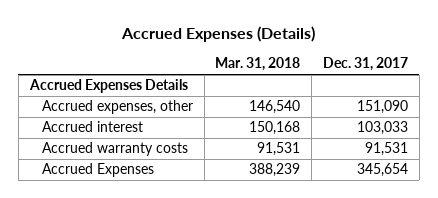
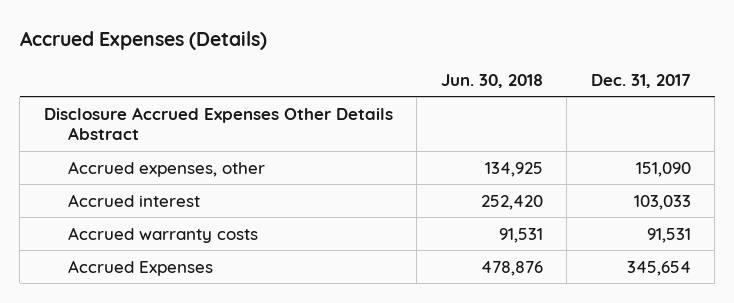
[215,57,301,72] Mar. 31, 2018 -> none
none -> [440,73,543,88] Jun. 30, 2018
[28,79,188,94] Accrued Expenses Details -> [43,106,393,141] Disclosure Accrued Expenses Other Details Abstract

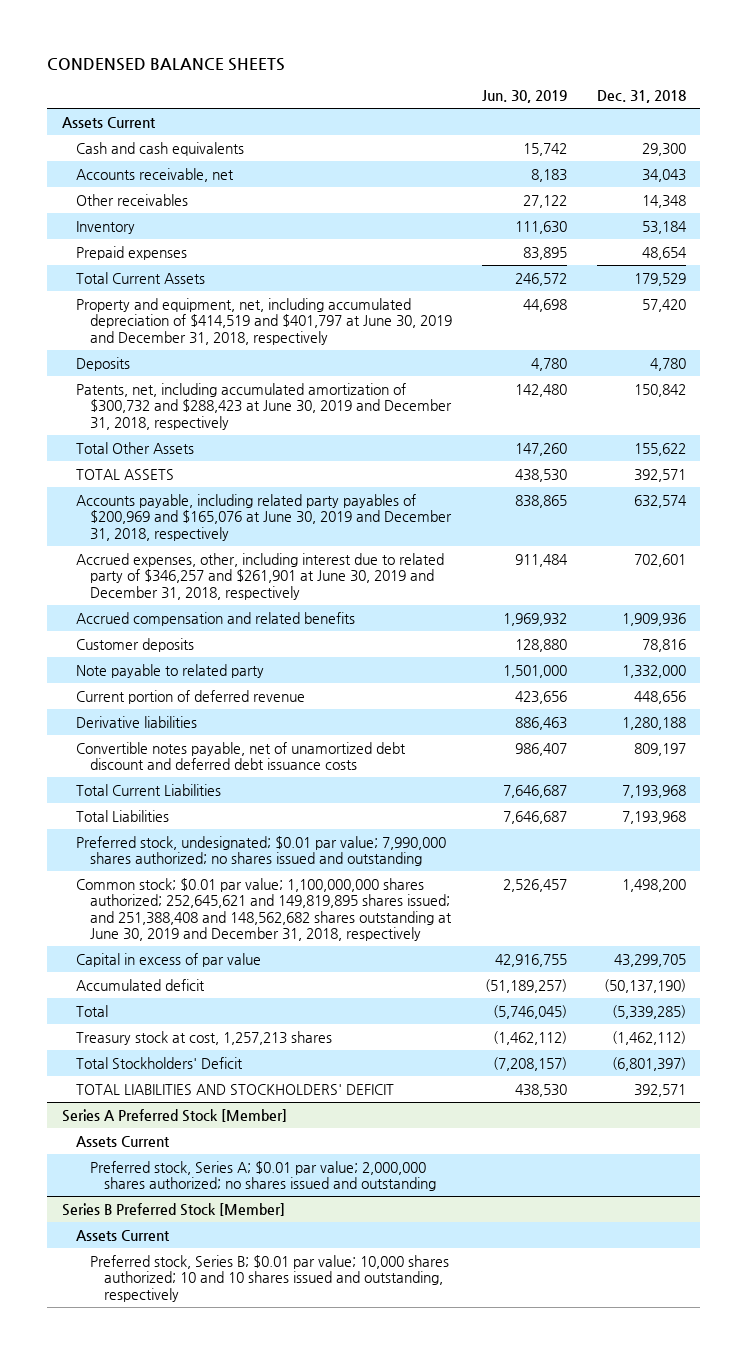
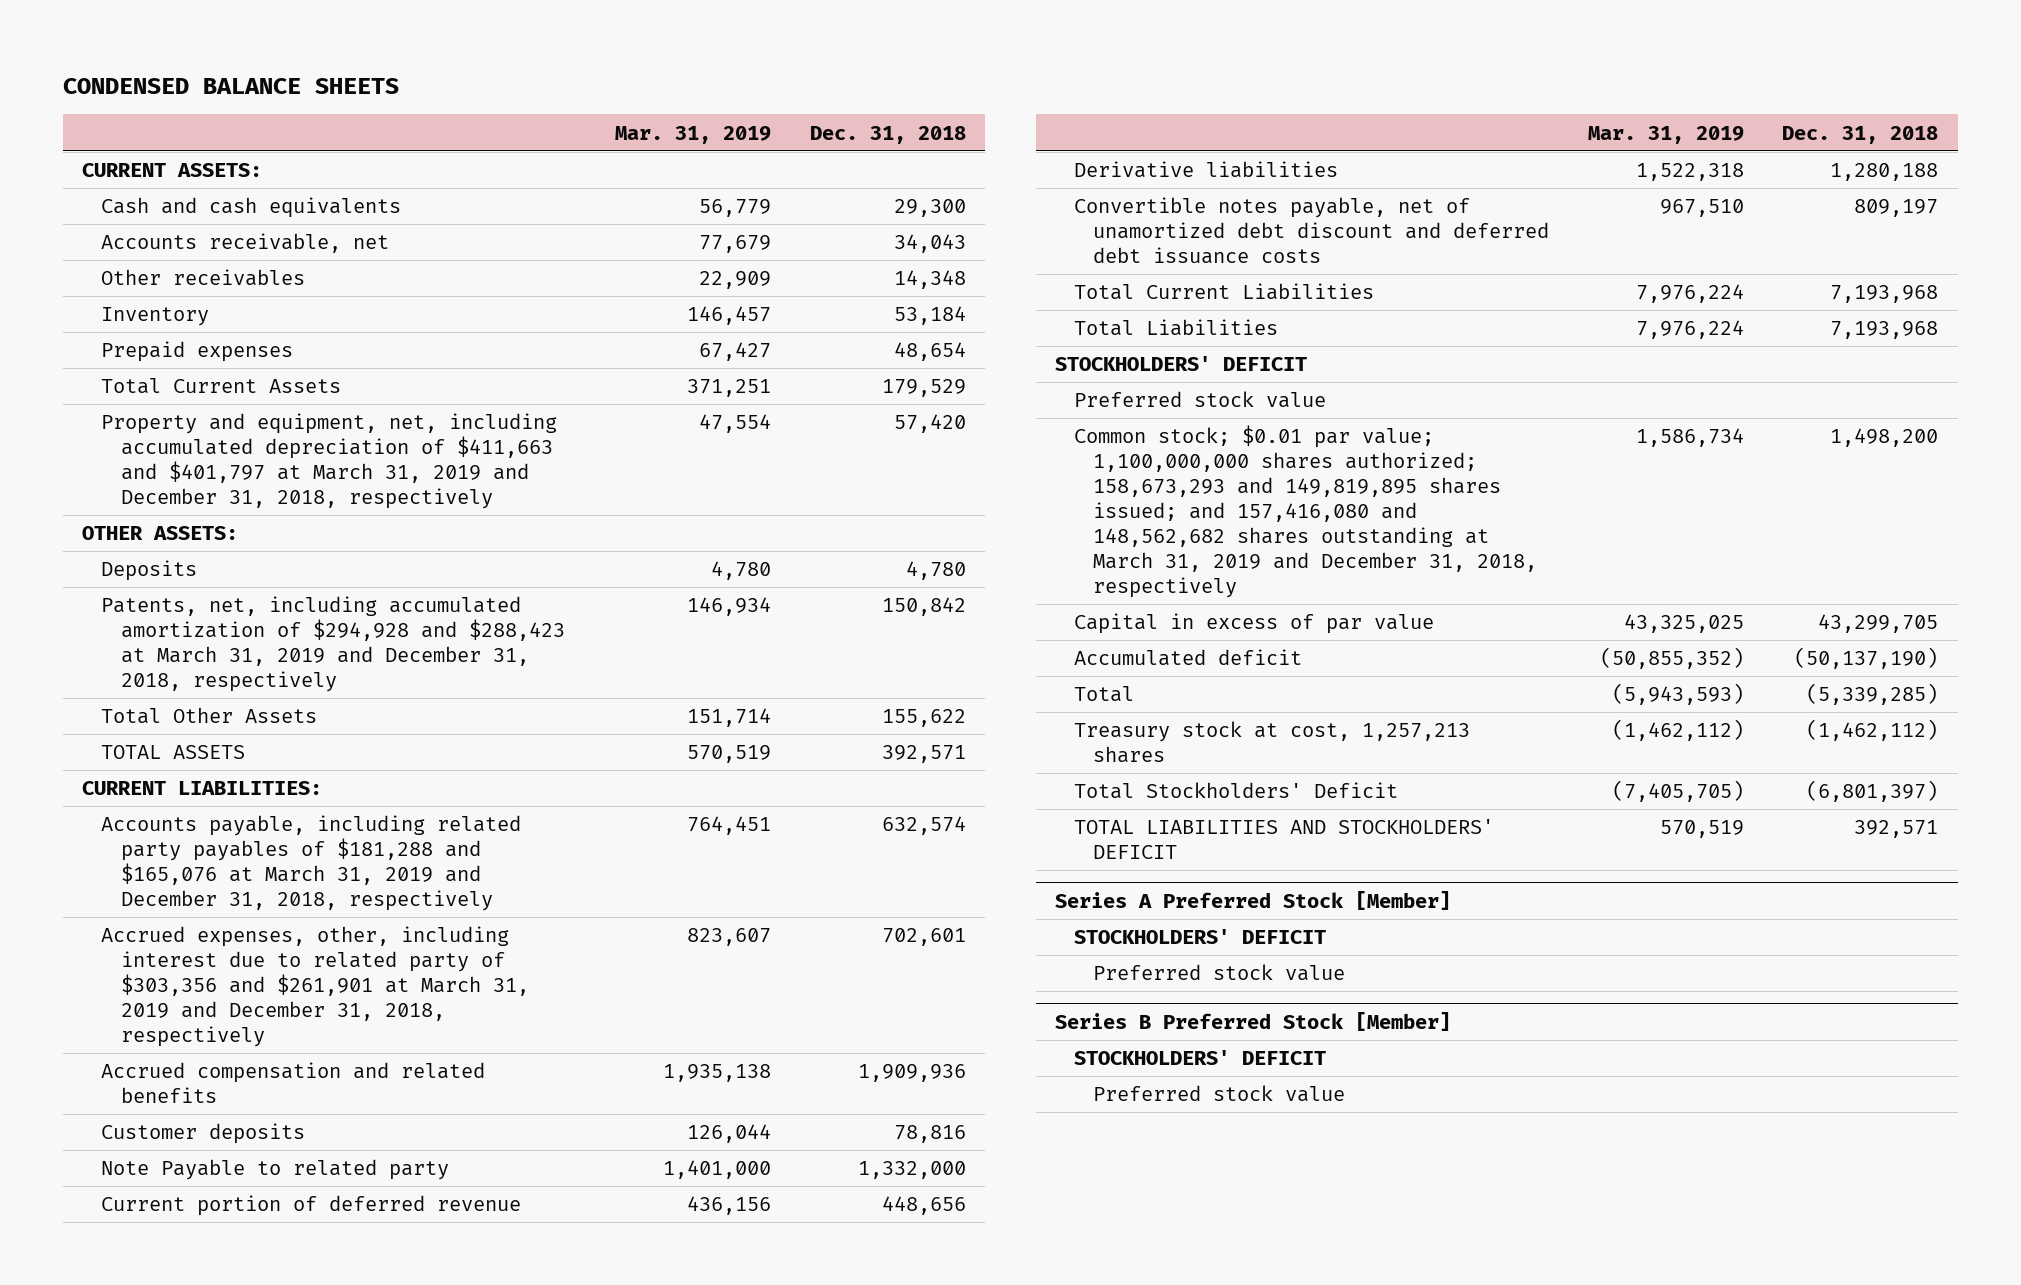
[481,90,567,104] Jun. 30, 2019 -> none
none -> [615,125,772,144] Mar. 31, 2019
[61,116,156,128] Assets Current -> [82,163,263,178] CURRENT ASSETS:
[76,297,453,345] Property and equipment, net, including accumulated depreciation of $414,519 and $401,797 at June 30, 2019 and December 31, 2018, respectively -> [101,413,558,510] Property and equipment, net, including accumulated depreciation of $411,663 and $401,797 at March 31, 2019 and December 31, 2018, respectively
none -> [82,526,239,541] OTHER ASSETS:
[76,382,453,430] Patents, net, including accumulated amortization of $300,732 and $288,423 at June 30, 2019 and December 31, 2018, respectively -> [101,596,565,693] Patents, net, including accumulated amortization of $294,928 and $288,423 at March 31, 2019 and December 31, 2018, respectively
none -> [82,781,323,796] CURRENT LIABILITIES:
[76,493,453,541] Accounts payable, including related party payables of $200,969 and $165,076 at June 30, 2019 and December 31, 2018, respectively -> [101,815,522,912] Accounts payable, including related party payables of $181,288 and $165,076 at March 31, 2019 and December 31, 2018, respectively
[76,552,445,600] Accrued expenses, other, including interest due to related party of $346,257 and $261,901 at June 30, 2019 and December 31, 2018, respectively -> [101,926,529,1048] Accrued expenses, other, including interest due to related party of $303,356 and $261,901 at March 31, 2019 and December 31, 2018, respectively
[76,663,265,678] Note payable to related party -> [101,1159,450,1181] Note Payable to related party
none -> [1054,356,1307,372] STOCKHOLDERS' DEFICIT
[76,835,447,867] Preferred stock, undesignated; $0.01 par value; 7,990,000 shares authorized; no shares issued and outstanding -> [1073,391,1326,409] Preferred stock value
[76,877,453,942] Common stock; $0.01 par value; 1,100,000,000 shares authorized; 252,645,621 and 149,819,895 shares issued; and 251,388,408 and 148,562,682 shares outstanding at June 30, 2019 and December 31, 2018, respectively -> [1073,425,1538,598] Common stock; $0.01 par value; 1,100,000,000 shares authorized; 158,673,293 and 149,819,895 shares issued; and 157,416,080 and 148,562,682 shares outstanding at March 31, 2019 and December 31, 2018, respectively
[76,1135,171,1147] Assets Current -> none
[90,1160,437,1192] Preferred stock, Series A; $0.01 par value; 2,000,000 shares authorized; no shares issued and outstanding -> none
none -> [1073,929,1326,945] STOCKHOLDERS' DEFICIT
none -> [1093,964,1346,982] Preferred stock value
[76,1229,171,1241] Assets Current -> none
[90,1254,450,1302] Preferred stock, Series B; $0.01 par value; 10,000 shares authorized; 10 and 10 shares issued and outstanding, respectively -> none
none -> [1073,1050,1326,1066] STOCKHOLDERS' DEFICIT
none -> [1093,1085,1346,1103] Preferred stock value

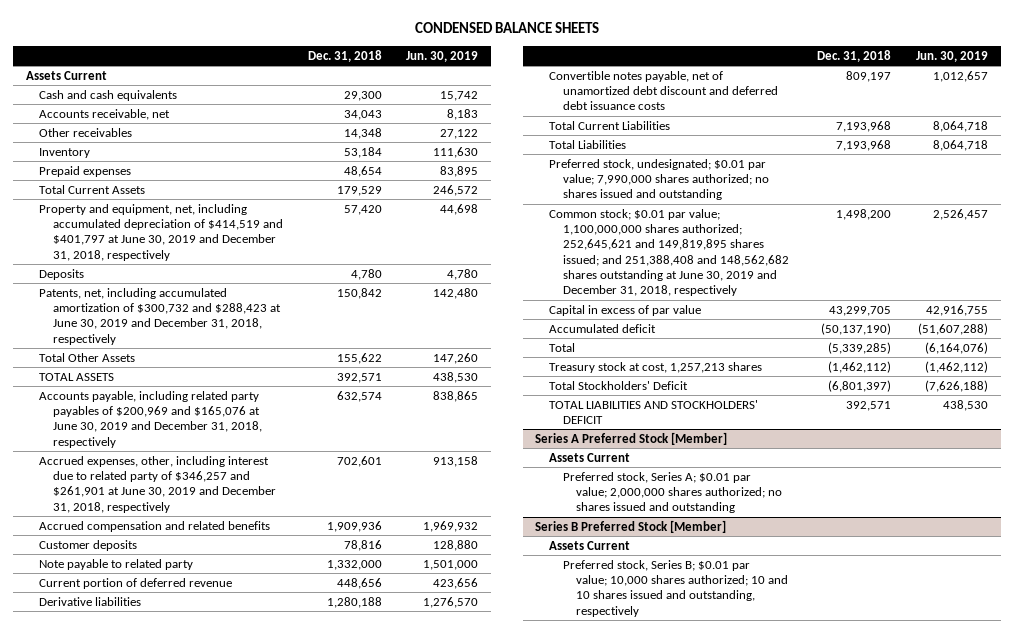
[615,125,772,144] Mar. 31, 2019 -> none
none -> [406,50,479,62] Jun. 30, 2019
[82,163,263,178] CURRENT ASSETS: -> [25,70,107,80] Assets Current
[82,526,239,541] OTHER ASSETS: -> none
[101,413,558,510] Property and equipment, net, including accumulated depreciation of $411,663 and $401,797 at March 31, 2019 and December 31, 2018, respectively -> [39,203,283,261] Property and equipment, net, including accumulated depreciation of $414,519 and $401,797 at June 30, 2019 and December 31, 2018, respectively
[101,596,565,693] Patents, net, including accumulated amortization of $294,928 and $288,423 at March 31, 2019 and December 31, 2018, respectively -> [39,287,281,345] Patents, net, including accumulated amortization of $300,732 and $288,423 at June 30, 2019 and December 31, 2018, respectively
[82,781,323,796] CURRENT LIABILITIES: -> none
[101,815,522,912] Accounts payable, including related party payables of $181,288 and $165,076 at March 31, 2019 and December 31, 2018, respectively -> [39,390,262,448] Accounts payable, including related party payables of $200,969 and $165,076 at June 30, 2019 and December 31, 2018, respectively
[101,926,529,1048] Accrued expenses, other, including interest due to related party of $303,356 and $261,901 at March 31, 2019 and December 31, 2018, respectively -> [39,455,276,513] Accrued expenses, other, including interest due to related party of $346,257 and $261,901 at June 30, 2019 and December 31, 2018, respectively
[101,1159,450,1181] Note Payable to related party -> [39,558,194,570] Note payable to related party
[1054,356,1307,372] STOCKHOLDERS' DEFICIT -> none
[1073,391,1326,409] Preferred stock value -> [548,158,769,201] Preferred stock, undesignated; $0.01 par value; 7,990,000 shares authorized; no shares issued and outstanding
[1073,425,1538,598] Common stock; $0.01 par value; 1,100,000,000 shares authorized; 158,673,293 and 149,819,895 shares issued; and 157,416,080 and 148,562,682 shares outstanding at March 31, 2019 and December 31, 2018, respectively -> [548,208,789,297] Common stock; $0.01 par value; 1,100,000,000 shares authorized; 252,645,621 and 149,819,895 shares issued; and 251,388,408 and 148,562,682 shares outstanding at June 30, 2019 and December 31, 2018, respectively
[1073,929,1326,945] STOCKHOLDERS' DEFICIT -> none
[1093,964,1346,982] Preferred stock value -> none
none -> [548,452,630,462] Assets Current
none -> [562,471,783,514] Preferred stock, Series A; $0.01 par value; 2,000,000 shares authorized; no shares issued and outstanding
[1073,1050,1326,1066] STOCKHOLDERS' DEFICIT -> none
[1093,1085,1346,1103] Preferred stock value -> none
none -> [548,540,630,550] Assets Current
none -> [562,559,789,617] Preferred stock, Series B; $0.01 par value; 10,000 shares authorized; 10 and 10 shares issued and outstanding, respectively

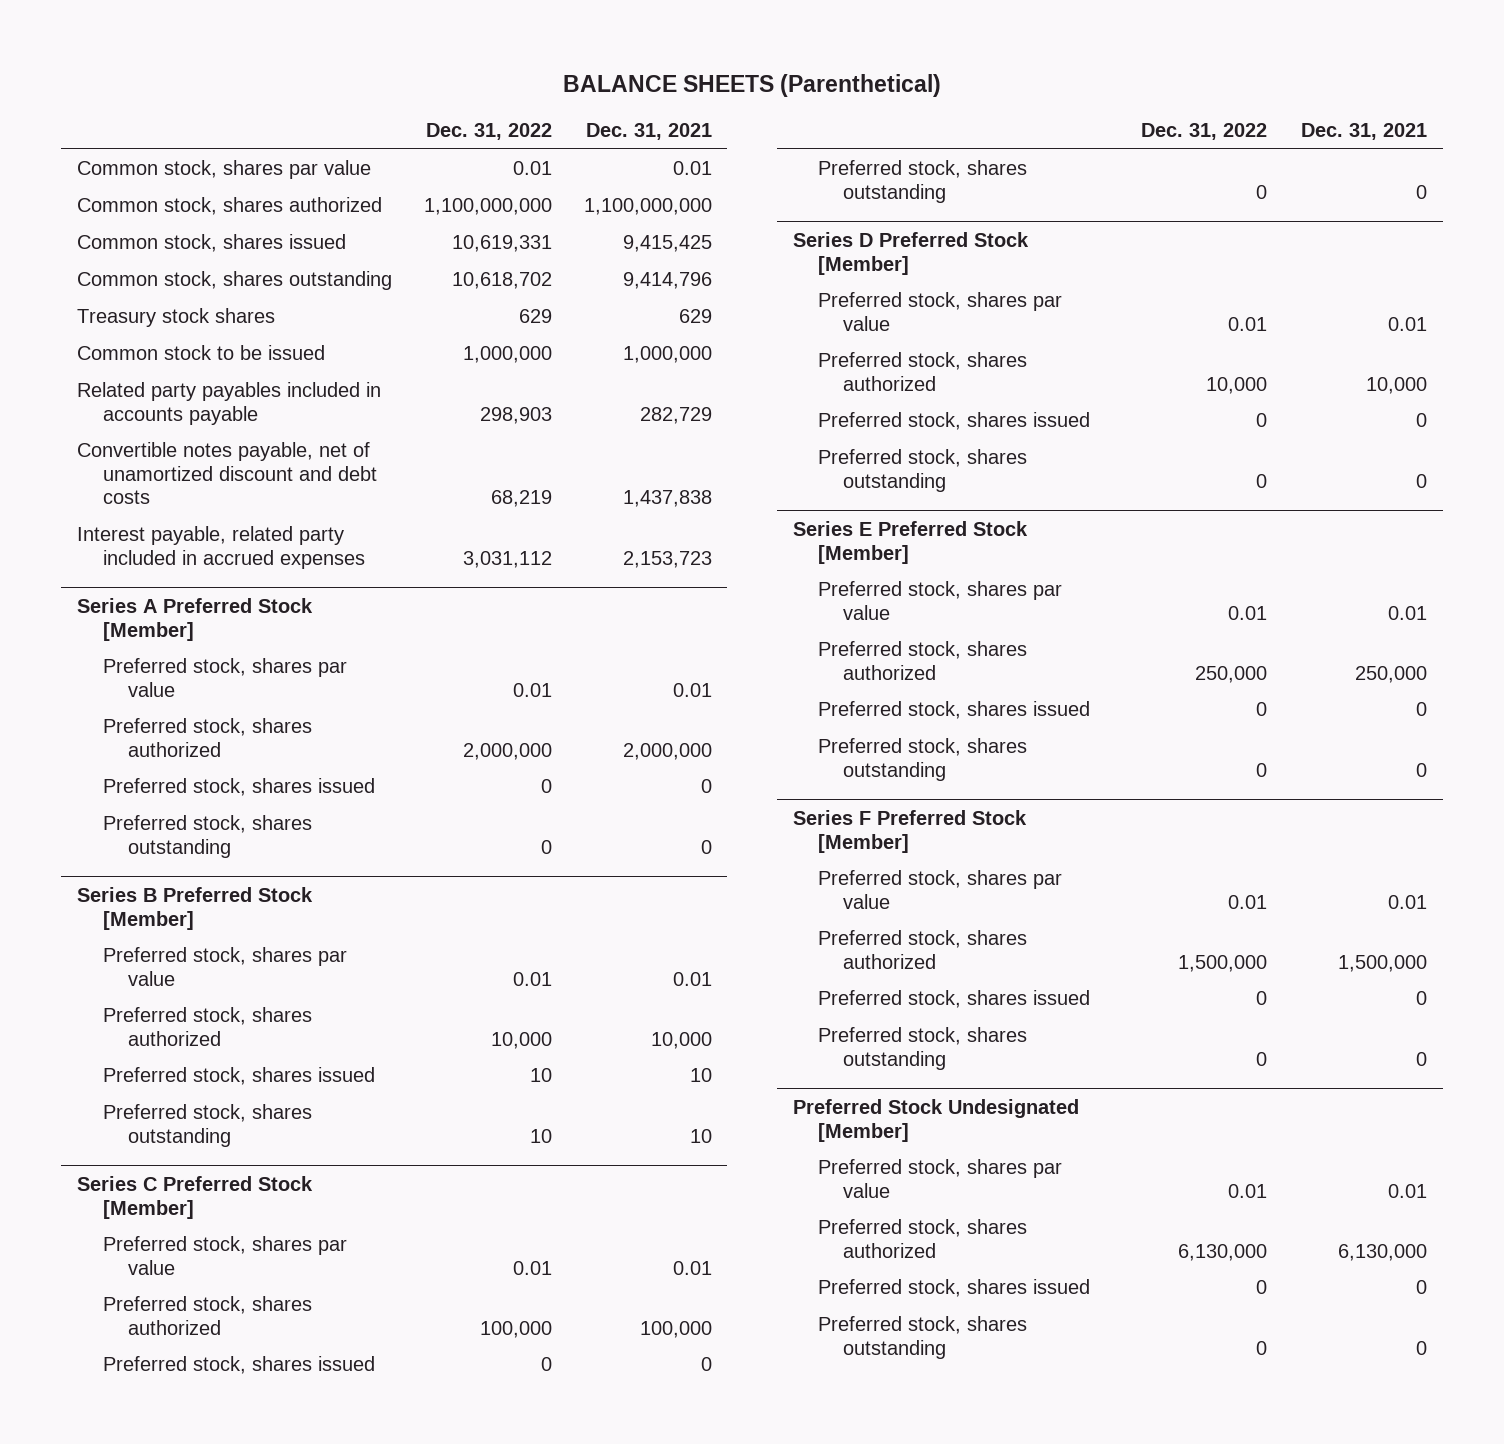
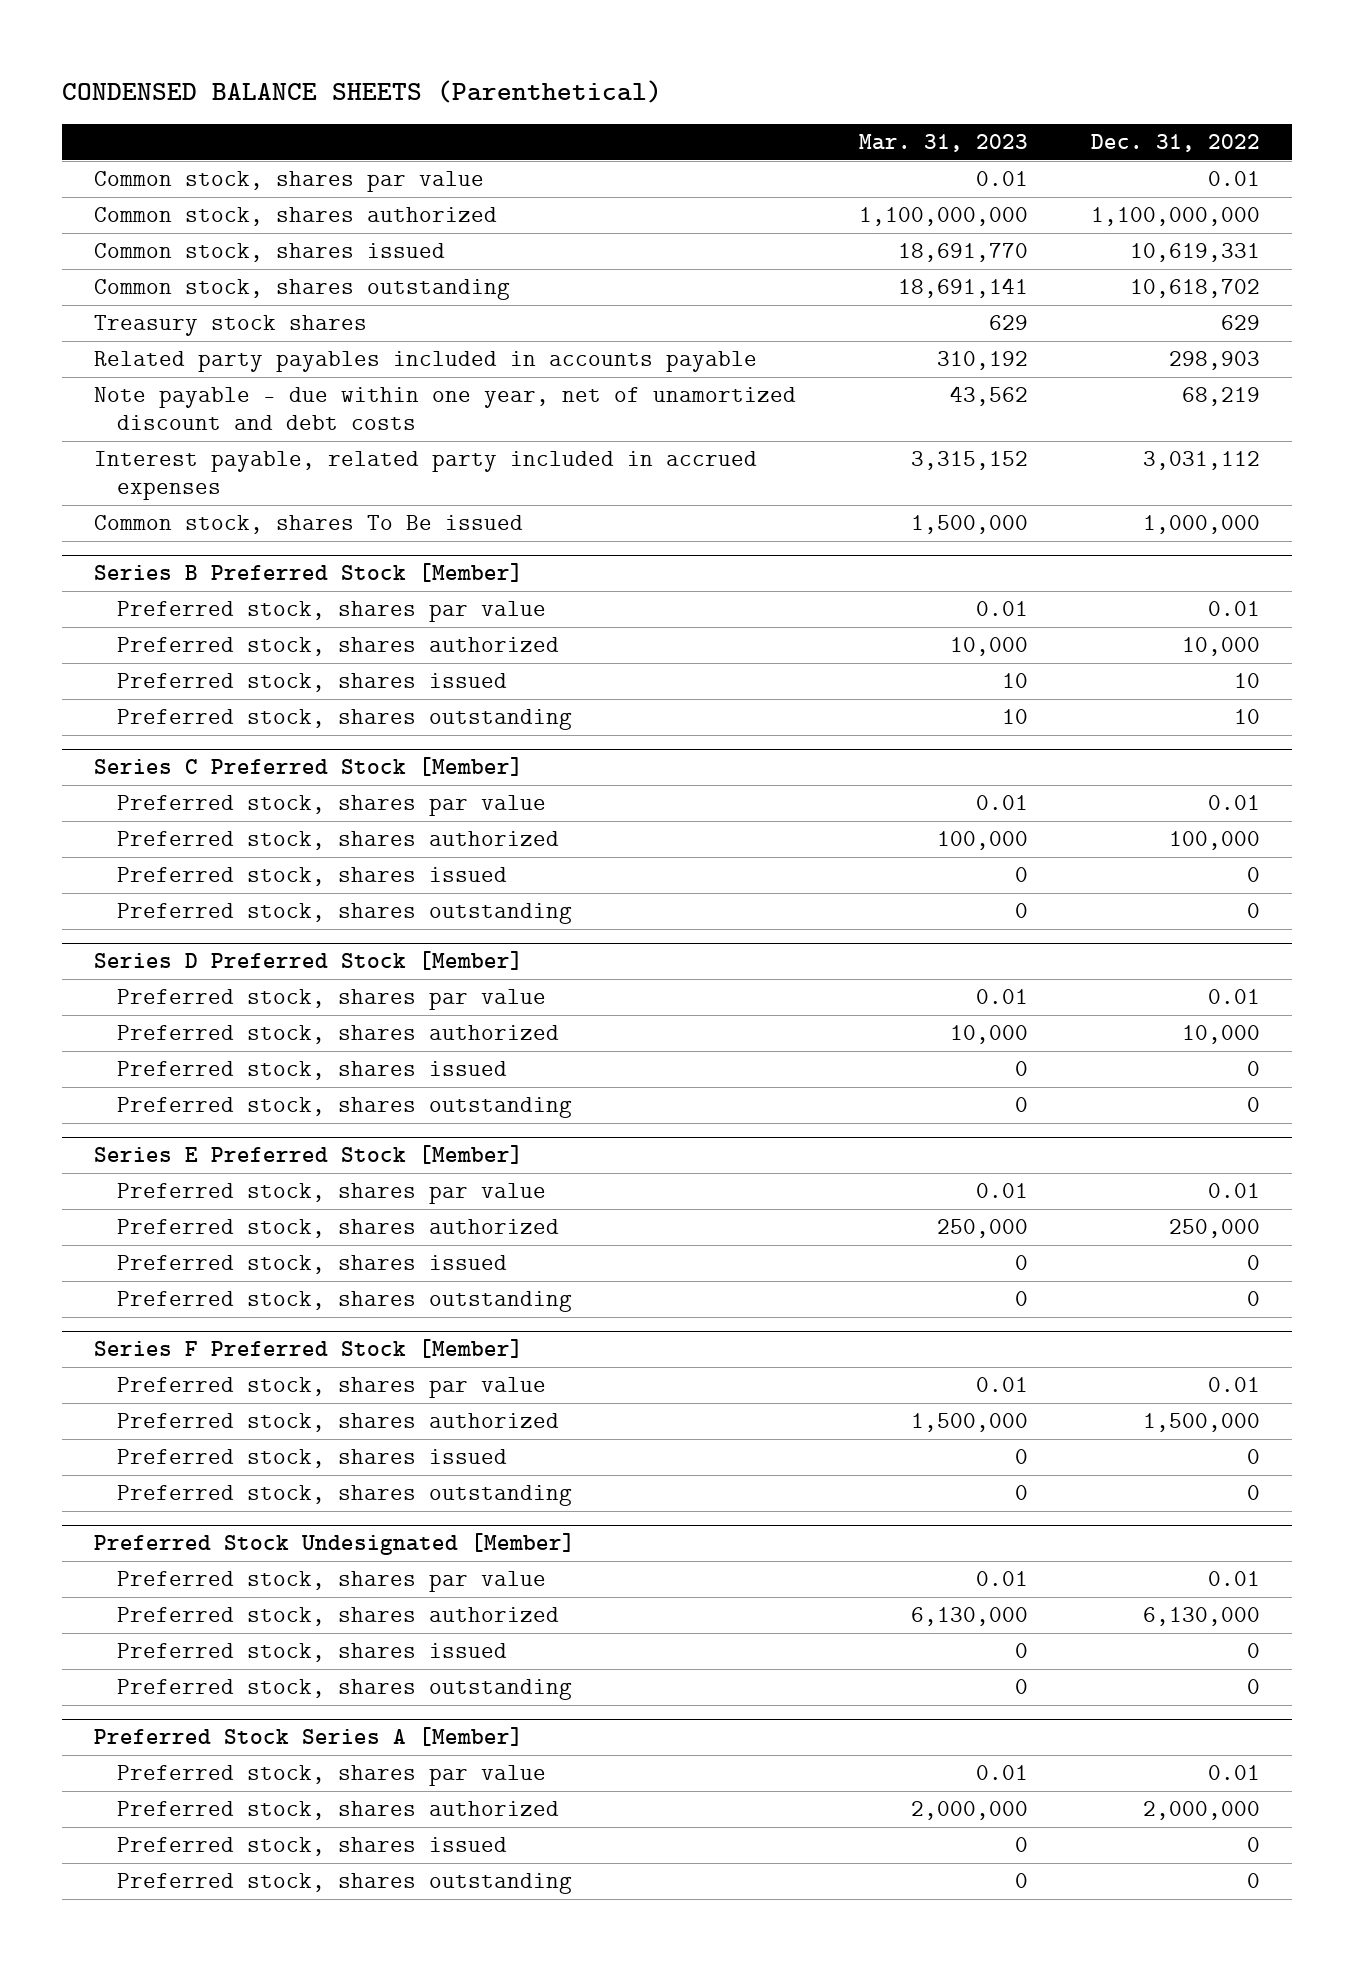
[563,74,942,98] BALANCE SHEETS (Parenthetical) -> [62,79,663,103] CONDENSED BALANCE SHEETS (Parenthetical)
[585,123,712,141] Dec. 31, 2021 -> none
none -> [858,134,1028,153] Mar. 31, 2023
[77,345,326,361] Common stock to be issued -> none
[77,442,377,505] Convertible notes payable, net of unamortized discount and debt costs -> [93,387,796,431] Note payable - due within one year, net of unamortized discount and debt costs
[77,598,314,641] Series A Preferred Stock [Member] -> none
[102,658,347,697] Preferred stock, shares par value -> none
[102,718,312,757] Preferred stock, shares authorized -> none
[102,778,375,797] Preferred stock, shares issued -> none
[102,815,312,858] Preferred stock, shares outstanding -> none
none -> [93,515,523,535] Common stock, shares To Be issued
none -> [93,1727,523,1747] Preferred Stock Series A [Member]
none -> [117,1765,547,1787] Preferred stock, shares par value
none -> [117,1801,560,1821] Preferred stock, shares authorized
none -> [117,1837,508,1857] Preferred stock, shares issued
none -> [117,1873,573,1895] Preferred stock, shares outstanding

